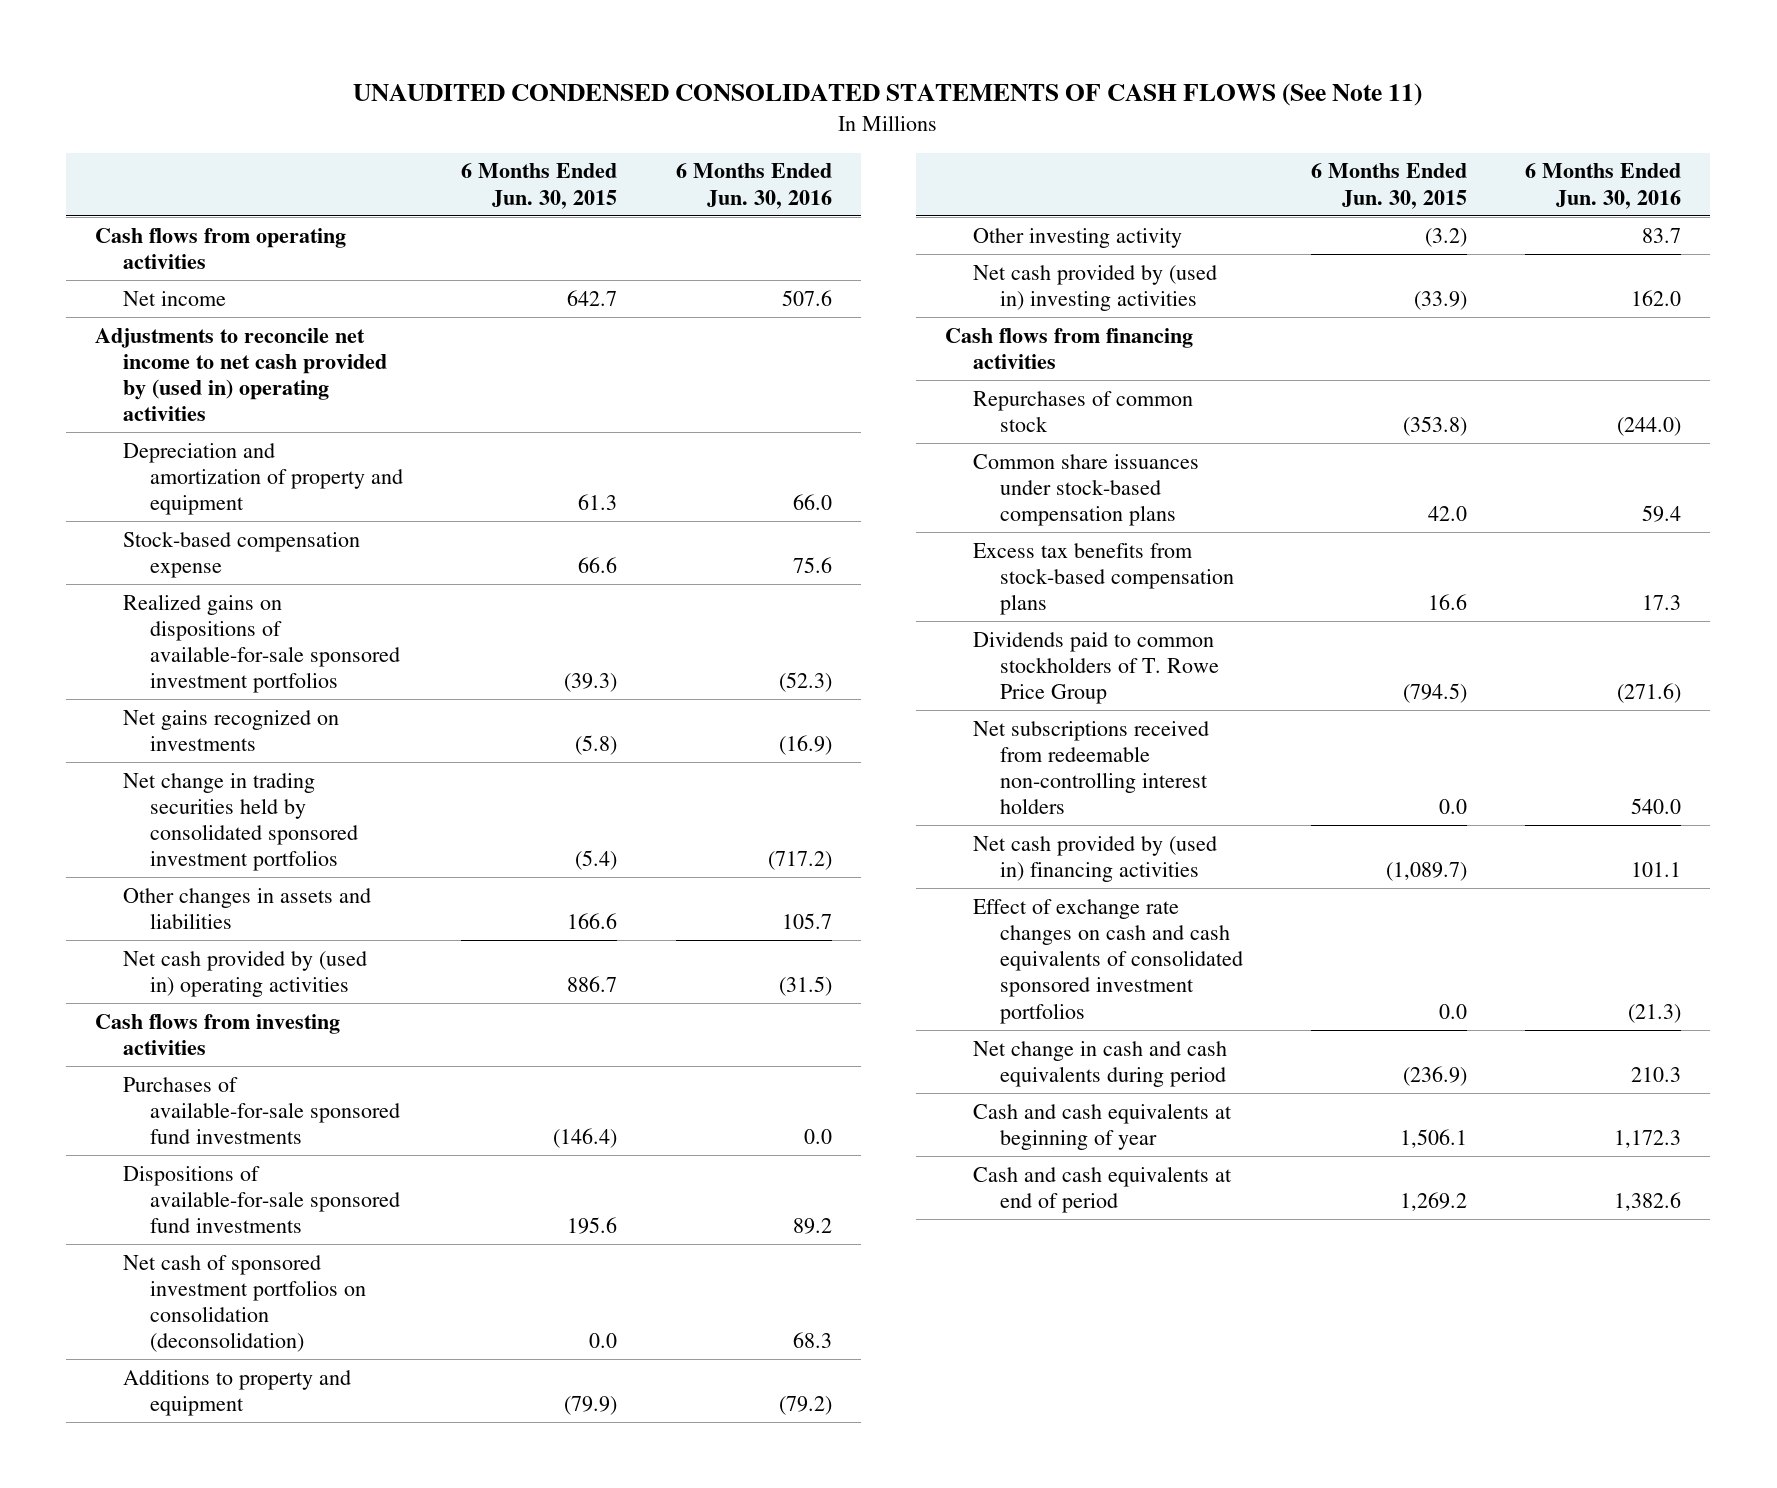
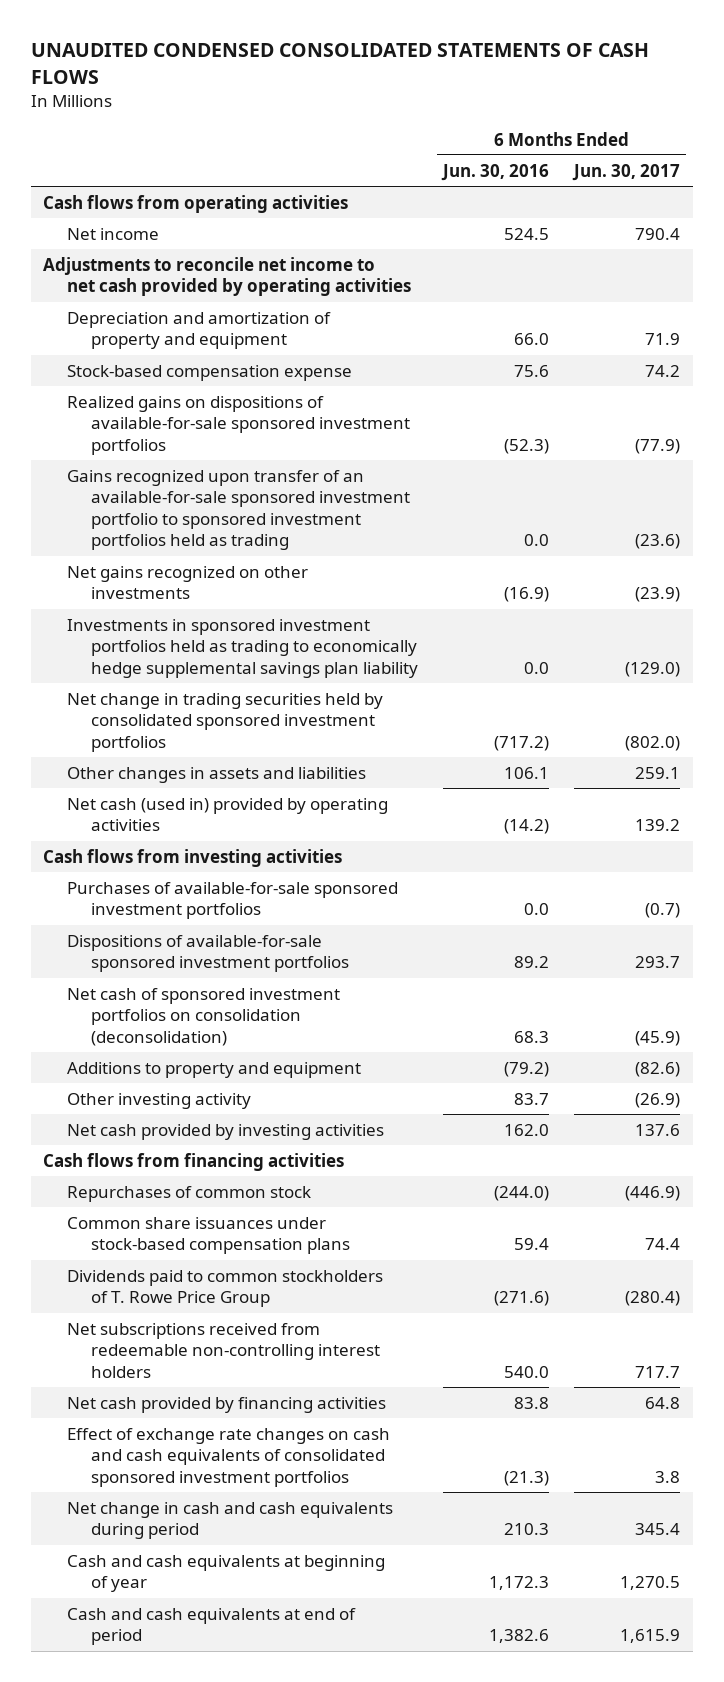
[353,82,1423,106] UNAUDITED CONDENSED CONSOLIDATED STATEMENTS OF CASH FLOWS (See Note 11) -> [30,43,649,84] UNAUDITED CONDENSED CONSOLIDATED STATEMENTS OF CASH FLOWS
[461,163,618,209] 6 Months Ended Jun. 30, 2015 -> none
none -> [572,163,681,181] Jun. 30, 2017
[781,289,832,306] 507.6 -> [503,227,549,240] 524.5
[95,327,387,422] Adjustments to reconcile net income to net cash provided by (used in) operating activities -> [43,256,412,297] Adjustments to reconcile net income to net cash provided by operating activities
none -> [67,469,410,551] Gains recognized upon transfer of an available-for-sale sponsored investment portfolio to sponsored investment portfolios held as trading
[122,709,339,751] Net gains recognized on investments -> [67,565,309,600] Net gains recognized on other investments
none -> [67,618,418,678] Investments in sponsored investment portfolios held as trading to economically hedge supplemental savings plan liability
[781,912,832,929] 105.7 -> [503,766,549,779] 106.1
[122,950,367,997] Net cash provided by (used in) operating activities -> [67,797,389,832] Net cash (used in) provided by operating activities
[778,975,832,996] (31.5) -> [503,819,549,835] (14.2)
[122,1076,401,1145] Purchases of available-for-sale sponsored fund investments -> [67,881,399,920] Purchases of available-for-sale sponsored investment portfolios
[122,1165,401,1234] Dispositions of available-for-sale sponsored fund investments -> [67,934,349,973] Dispositions of available-for-sale sponsored investment portfolios
[972,264,1217,311] Net cash provided by (used in) investing activities -> [67,1123,385,1140] Net cash provided by investing activities
[972,542,1235,616] Excess tax benefits from stock-based compensation plans -> none
[972,835,1217,882] Net cash provided by (used in) financing activities -> [67,1396,387,1413] Net cash provided by financing activities
[1631,861,1682,877] 101.1 -> [513,1396,549,1409] 83.8

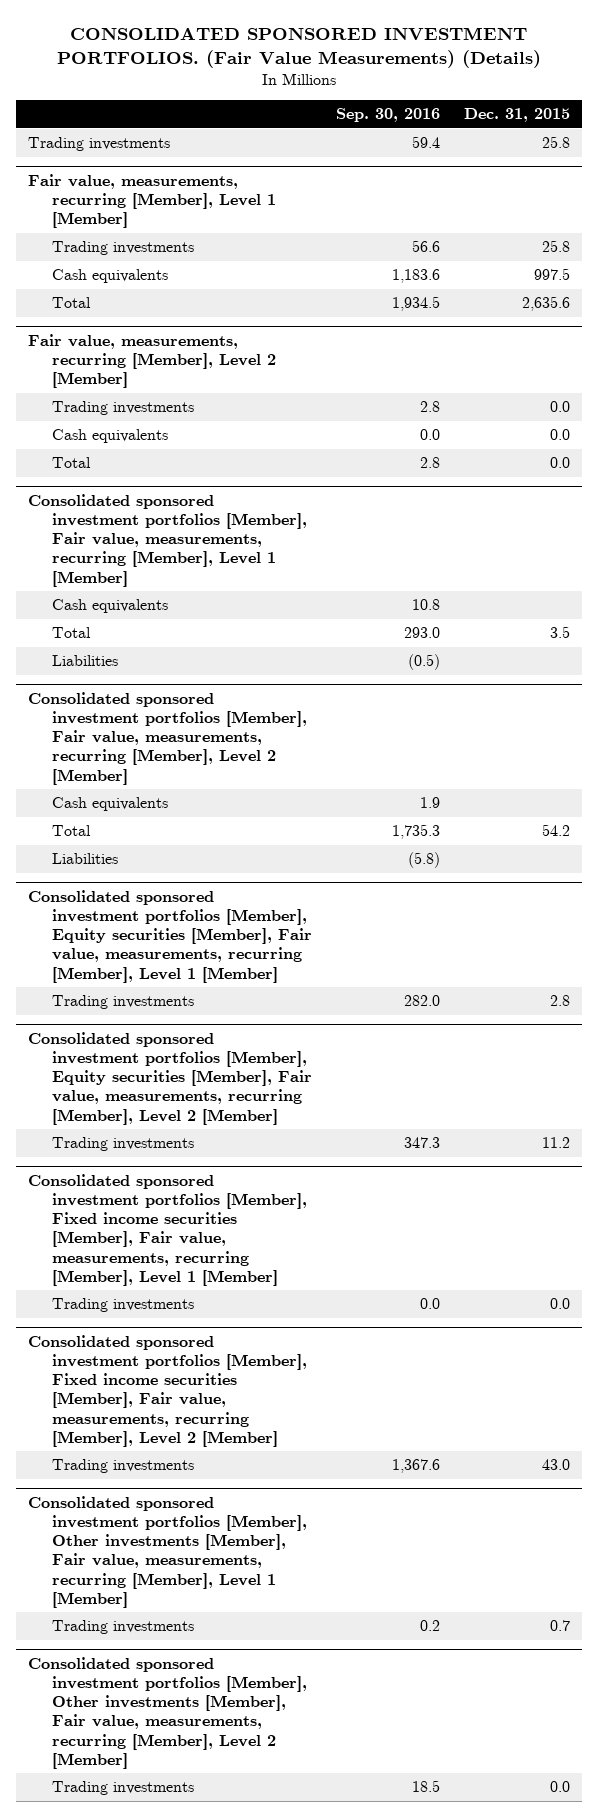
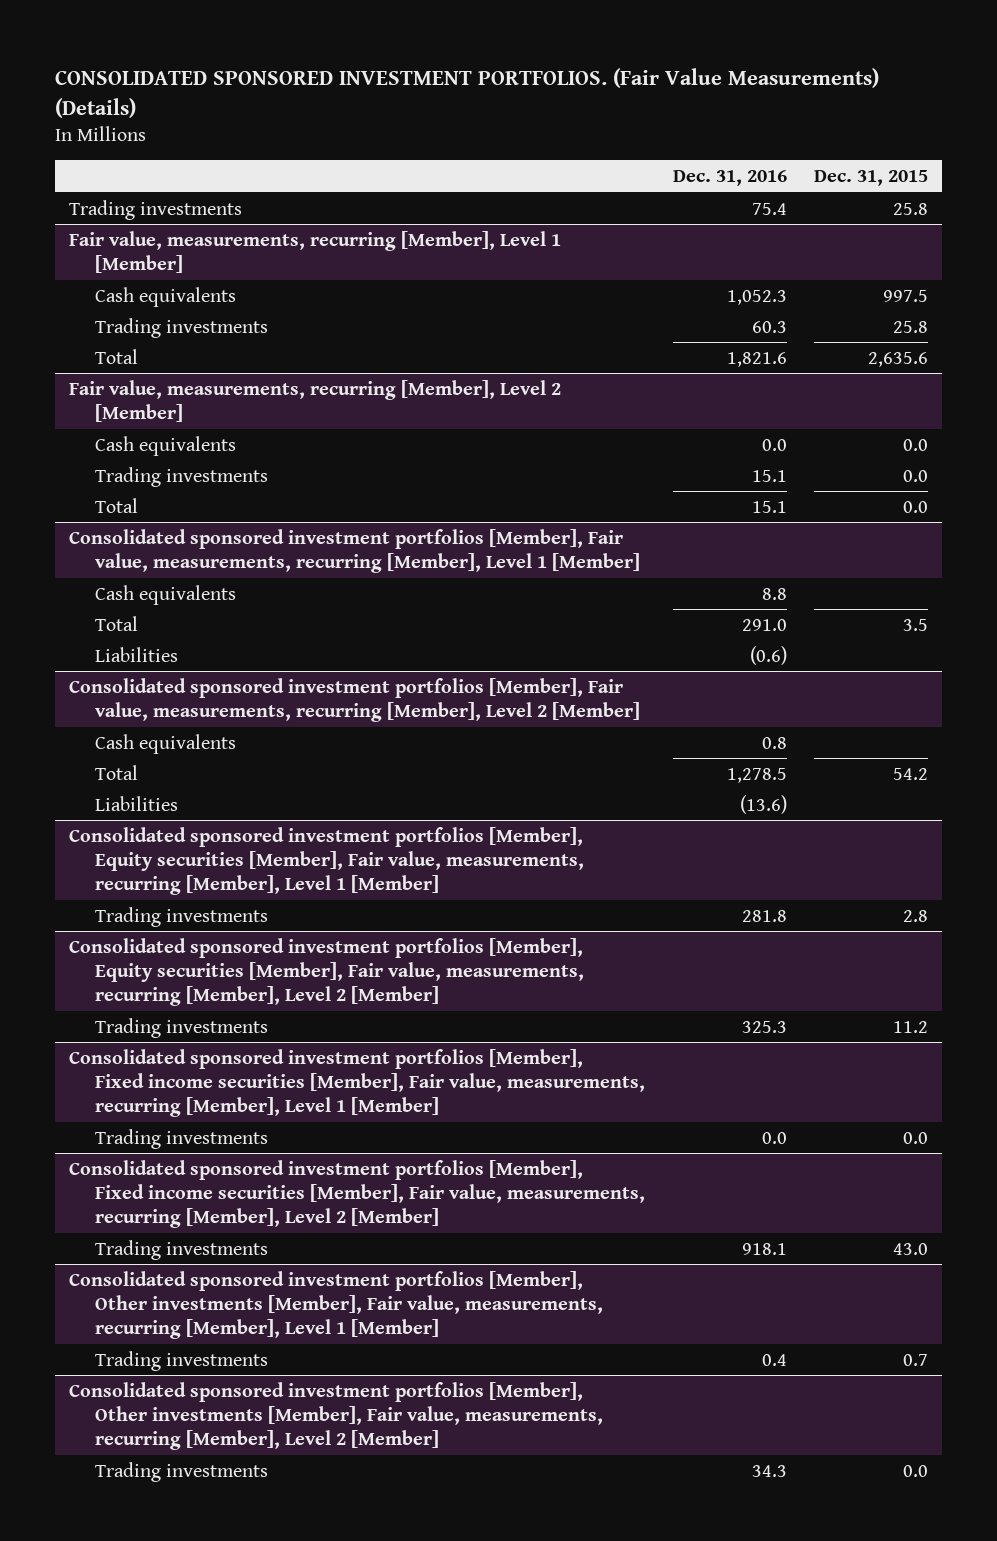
[336,108,441,123] Sep. 30, 2016 -> none
none -> [672,169,787,186] Dec. 31, 2016
[52,241,195,256] Trading investments -> [95,317,269,338] Trading investments
[52,401,195,416] Trading investments -> [95,466,269,487] Trading investments

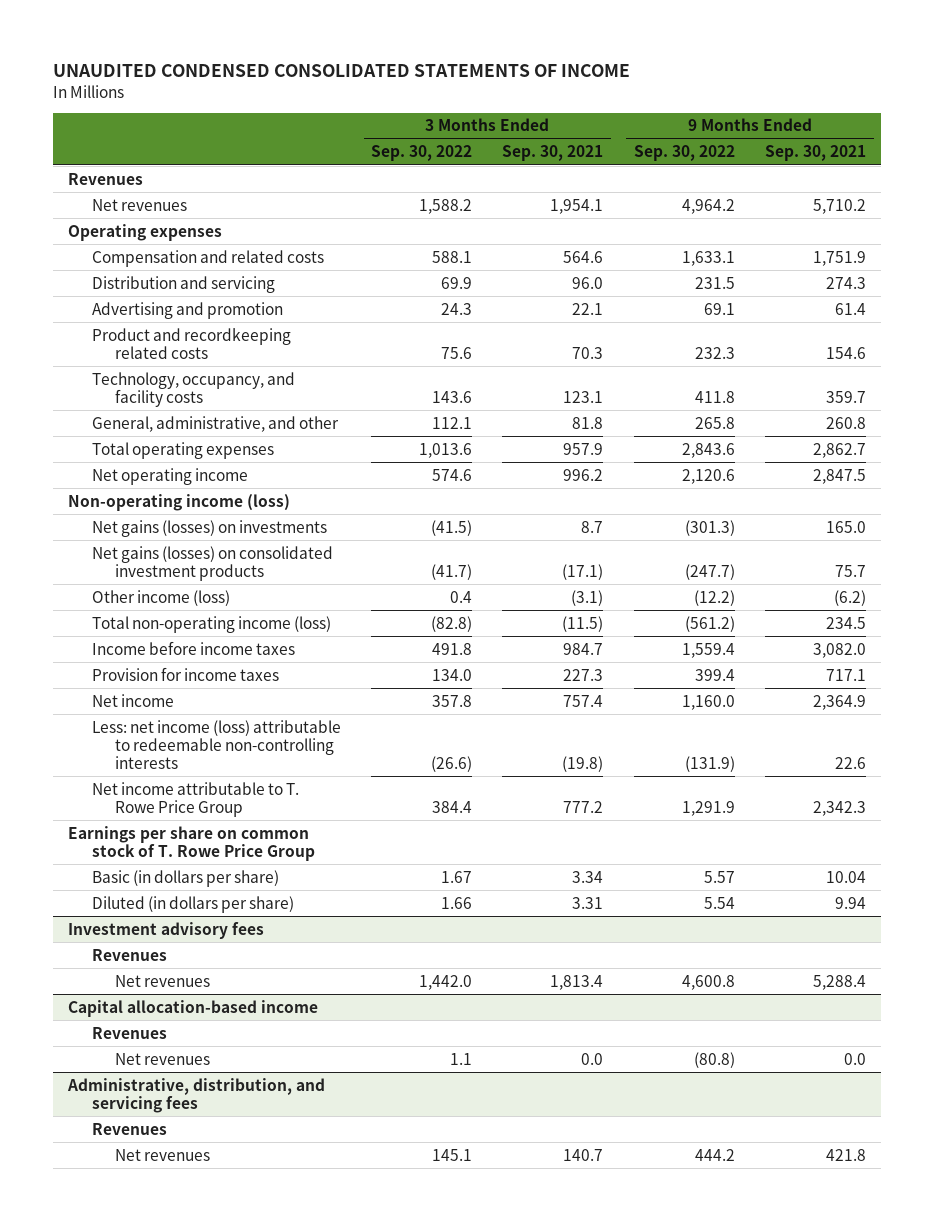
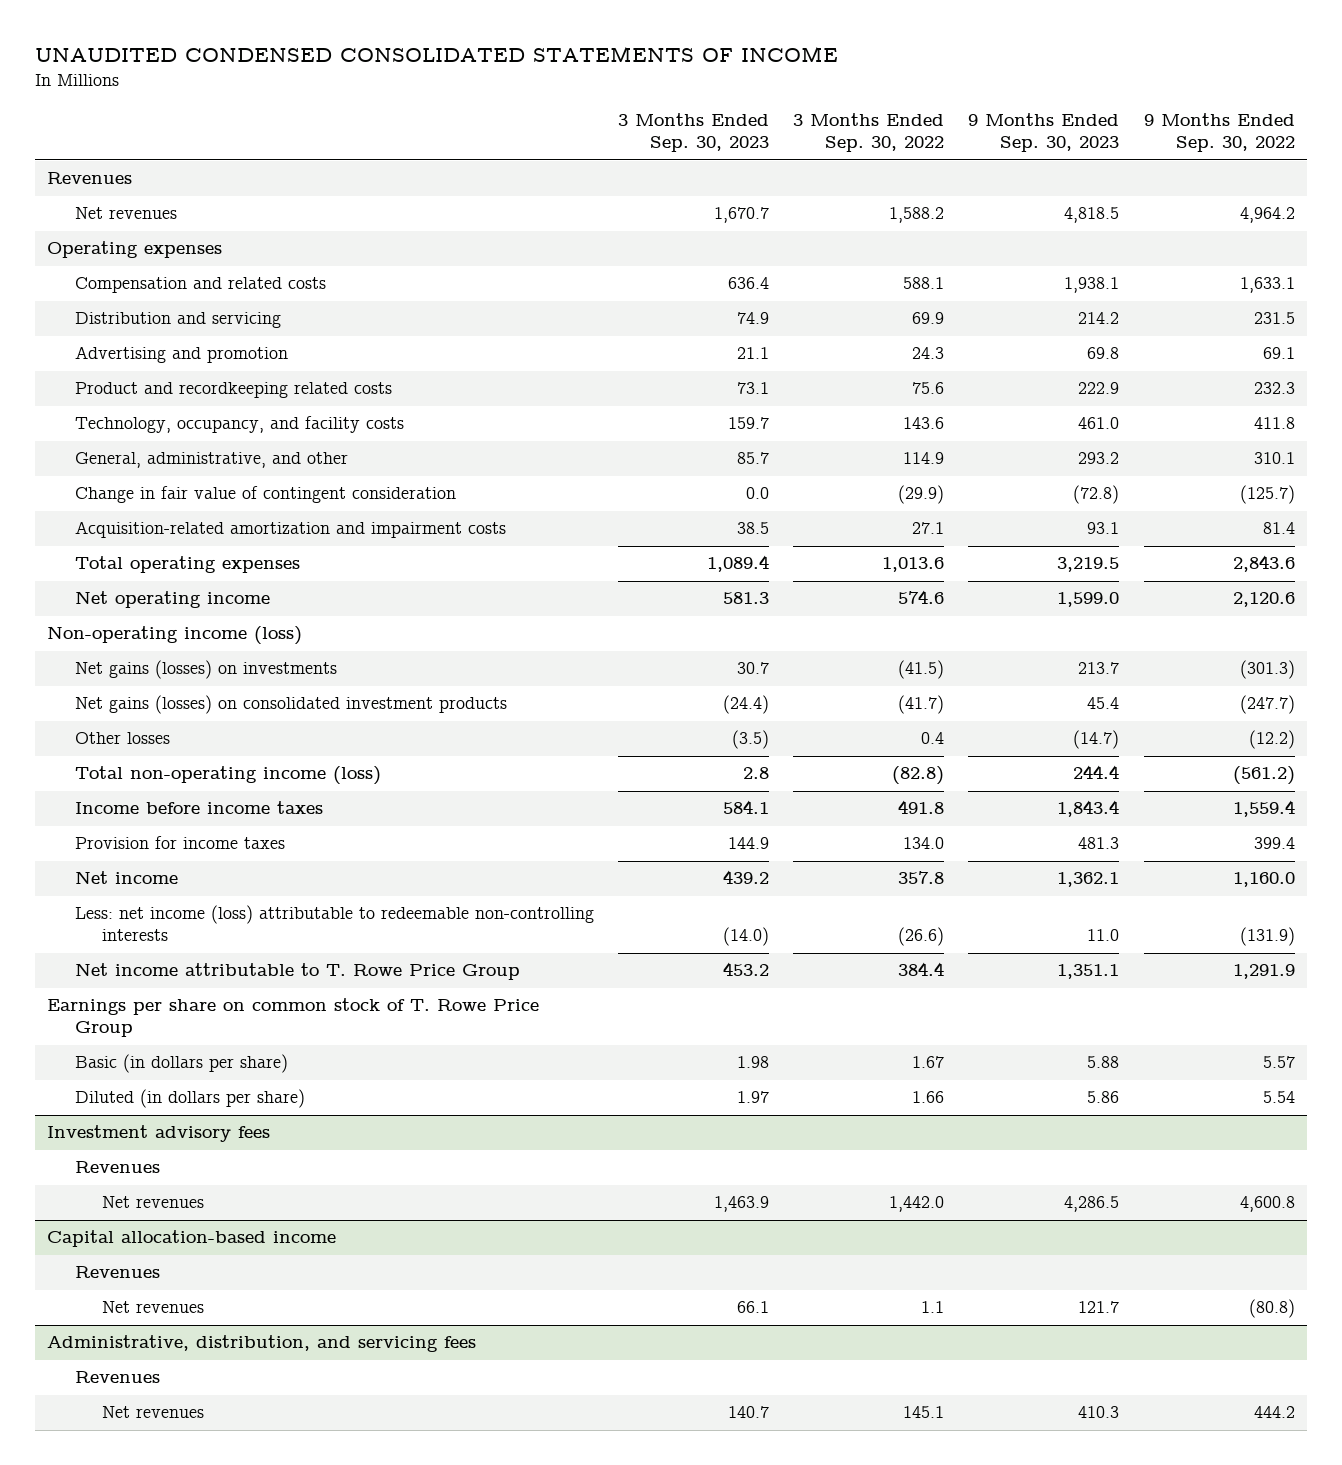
[502,145,604,162] Sep. 30, 2021 -> none
[764,145,866,162] Sep. 30, 2021 -> none
none -> [618,113,770,153] 3 Months Ended Sep. 30, 2023
none -> [968,113,1120,153] 9 Months Ended Sep. 30, 2023
[432,416,473,429] 112.1 -> [903,452,945,465] 114.9
[694,416,735,429] 265.8 -> [1253,452,1295,465] 310.1
none -> [74,486,456,504] Change in fair value of contingent consideration
none -> [74,521,506,539] Acquisition-related amortization and impairment costs
[91,589,230,606] Other income (loss) -> [74,732,170,745] Other losses

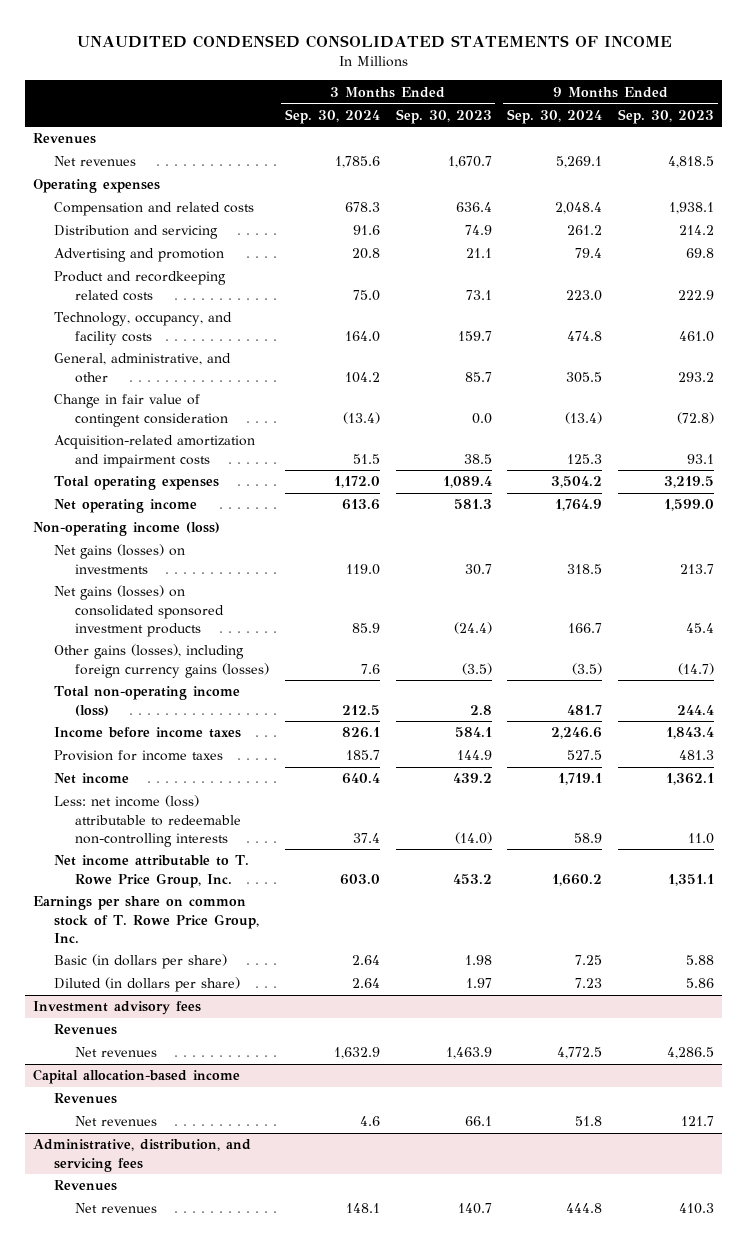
[793,113,945,153] 3 Months Ended Sep. 30, 2022 -> none
[1143,113,1295,153] 9 Months Ended Sep. 30, 2022 -> none
none -> [284,108,380,124] Sep. 30, 2024
none -> [507,108,603,124] Sep. 30, 2024
[74,695,507,715] Net gains (losses) on consolidated investment products -> [54,585,225,637] Net gains (losses) on consolidated sponsored investment products
[74,732,170,745] Other losses -> [54,644,270,678] Other gains (losses), including foreign currency gains (losses)
[74,963,520,981] Net income attributable to T. Rowe Price Group -> [54,855,250,888] Net income attributable to T. Rowe Price Group, Inc.
[47,998,540,1038] Earnings per share on common stock of T. Rowe Price Group -> [33,896,260,943] Earnings per share on common stock of T. Rowe Price Group, Inc.

